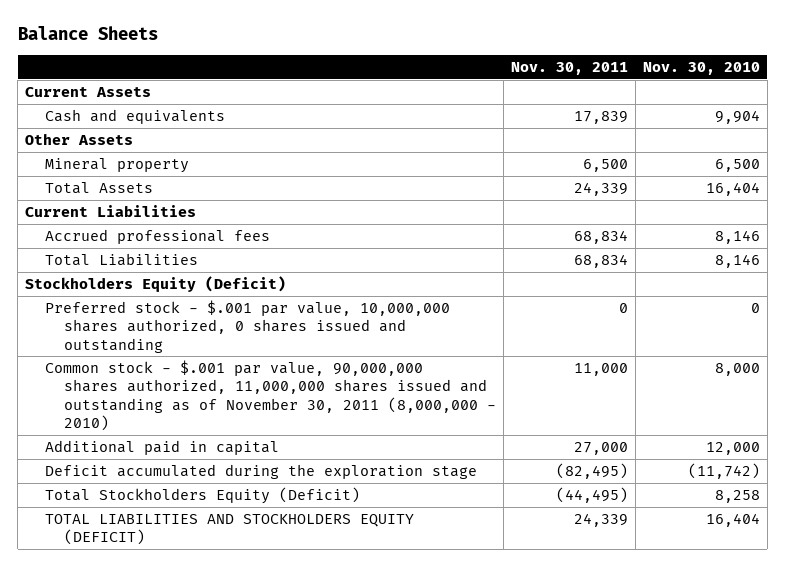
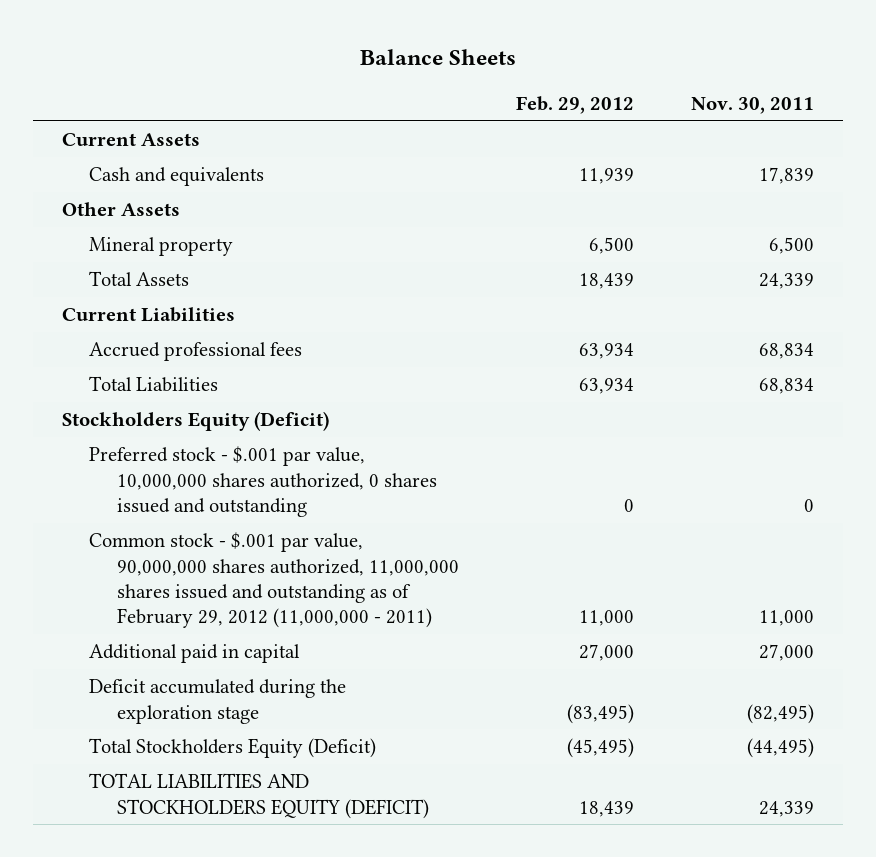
[642,62,760,76] Nov. 30, 2010 -> none
none -> [516,95,635,114] Feb. 29, 2012
[44,360,496,431] Common stock - $.001 par value, 90,000,000 shares authorized, 11,000,000 shares issued and outstanding as of November 30, 2011 (8,000,000 - 2010) -> [89,532,459,629] Common stock - $.001 par value, 90,000,000 shares authorized, 11,000,000 shares issued and outstanding as of February 29, 2012 (11,000,000 - 2011)

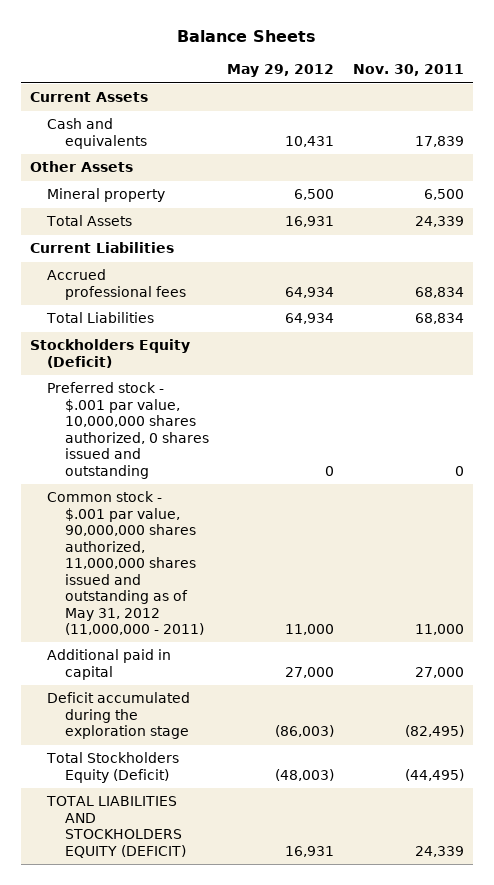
[516,95,635,114] Feb. 29, 2012 -> none
none -> [227,64,335,78] May 29, 2012
[89,532,459,629] Common stock - $.001 par value, 90,000,000 shares authorized, 11,000,000 shares issued and outstanding as of February 29, 2012 (11,000,000 - 2011) -> [47,491,204,636] Common stock - $.001 par value, 90,000,000 shares authorized, 11,000,000 shares issued and outstanding as of May 31, 2012 (11,000,000 - 2011)

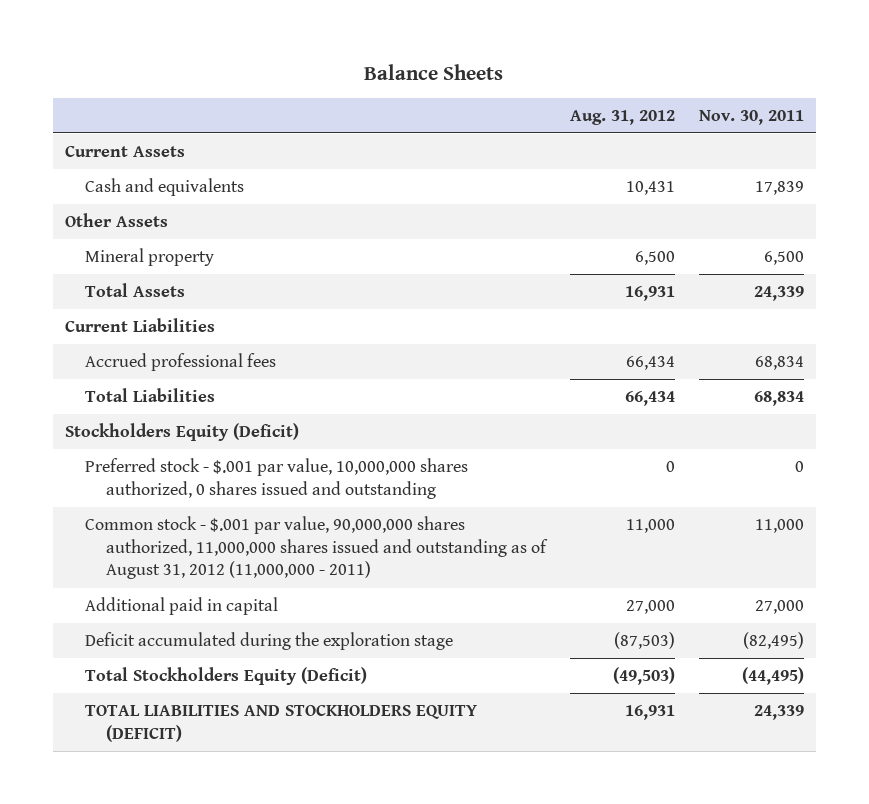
[227,64,335,78] May 29, 2012 -> none
none -> [569,109,675,125] Aug. 31, 2012
[47,491,204,636] Common stock - $.001 par value, 90,000,000 shares authorized, 11,000,000 shares issued and outstanding as of May 31, 2012 (11,000,000 - 2011) -> [85,516,548,580] Common stock - $.001 par value, 90,000,000 shares authorized, 11,000,000 shares issued and outstanding as of August 31, 2012 (11,000,000 - 2011)

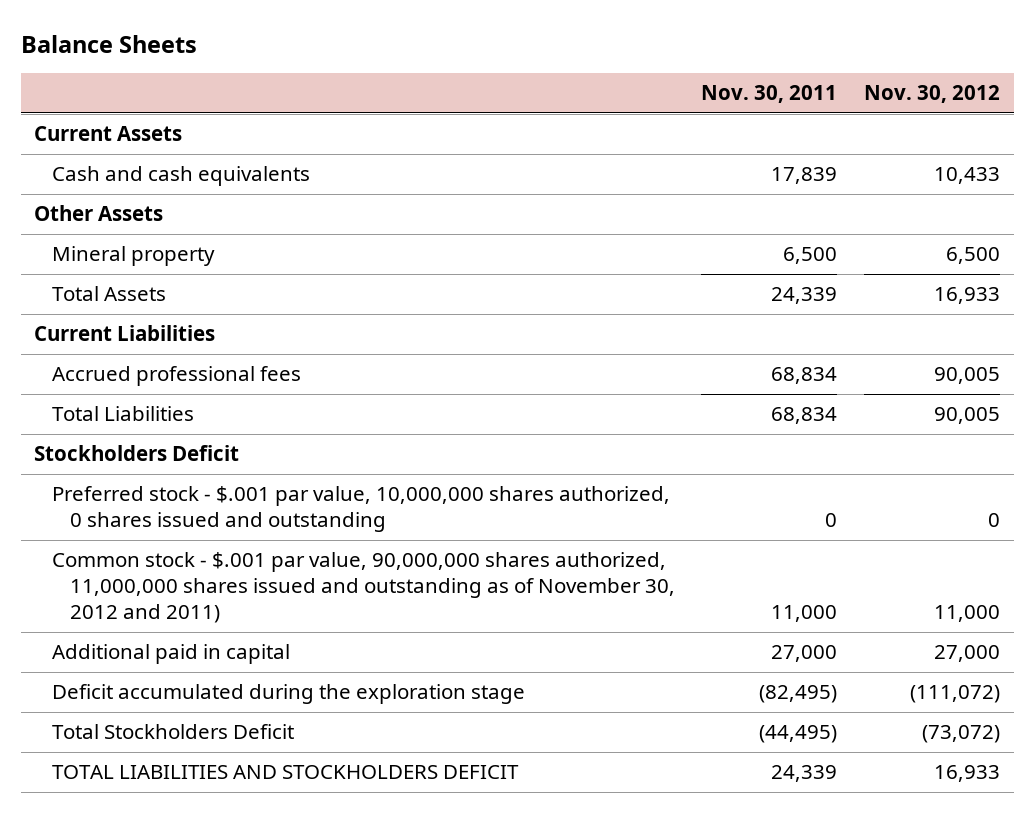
[569,109,675,125] Aug. 31, 2012 -> none
none -> [864,85,1001,104] Nov. 30, 2012
[85,178,245,197] Cash and equivalents -> [51,166,310,187] Cash and cash equivalents
[64,423,299,442] Stockholders Equity (Deficit) -> [34,445,240,462] Stockholders Deficit
[85,516,548,580] Common stock - $.001 par value, 90,000,000 shares authorized, 11,000,000 shares issued and outstanding as of August 31, 2012 (11,000,000 - 2011) -> [51,552,675,624] Common stock - $.001 par value, 90,000,000 shares authorized, 11,000,000 shares issued and outstanding as of November 30, 2012 and 2011)
[85,667,368,686] Total Stockholders Equity (Deficit) -> [51,724,294,740] Total Stockholders Deficit
[85,705,478,742] TOTAL LIABILITIES AND STOCKHOLDERS EQUITY (DEFICIT) -> [51,765,519,780] TOTAL LIABILITIES AND STOCKHOLDERS DEFICIT

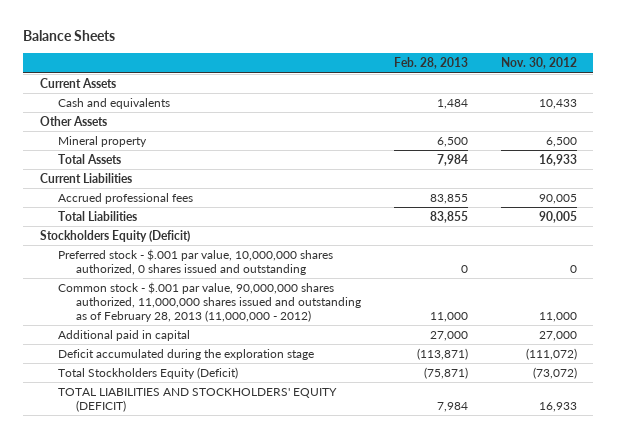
[701,85,838,104] Nov. 30, 2011 -> none
none -> [393,57,468,70] Feb. 28, 2013
[51,166,310,187] Cash and cash equivalents -> [57,97,170,109] Cash and equivalents
[34,445,240,462] Stockholders Deficit -> [39,229,190,242] Stockholders Equity (Deficit)
[51,552,675,624] Common stock - $.001 par value, 90,000,000 shares authorized, 11,000,000 shares issued and outstanding as of November 30, 2012 and 2011) -> [57,281,361,322] Common stock - $.001 par value, 90,000,000 shares authorized, 11,000,000 shares issued and outstanding as of February 28, 2013 (11,000,000 - 2012)
[51,724,294,740] Total Stockholders Deficit -> [57,366,238,379] Total Stockholders Equity (Deficit)
[51,765,519,780] TOTAL LIABILITIES AND STOCKHOLDERS DEFICIT -> [57,387,337,412] TOTAL LIABILITIES AND STOCKHOLDERS' EQUITY (DEFICIT)

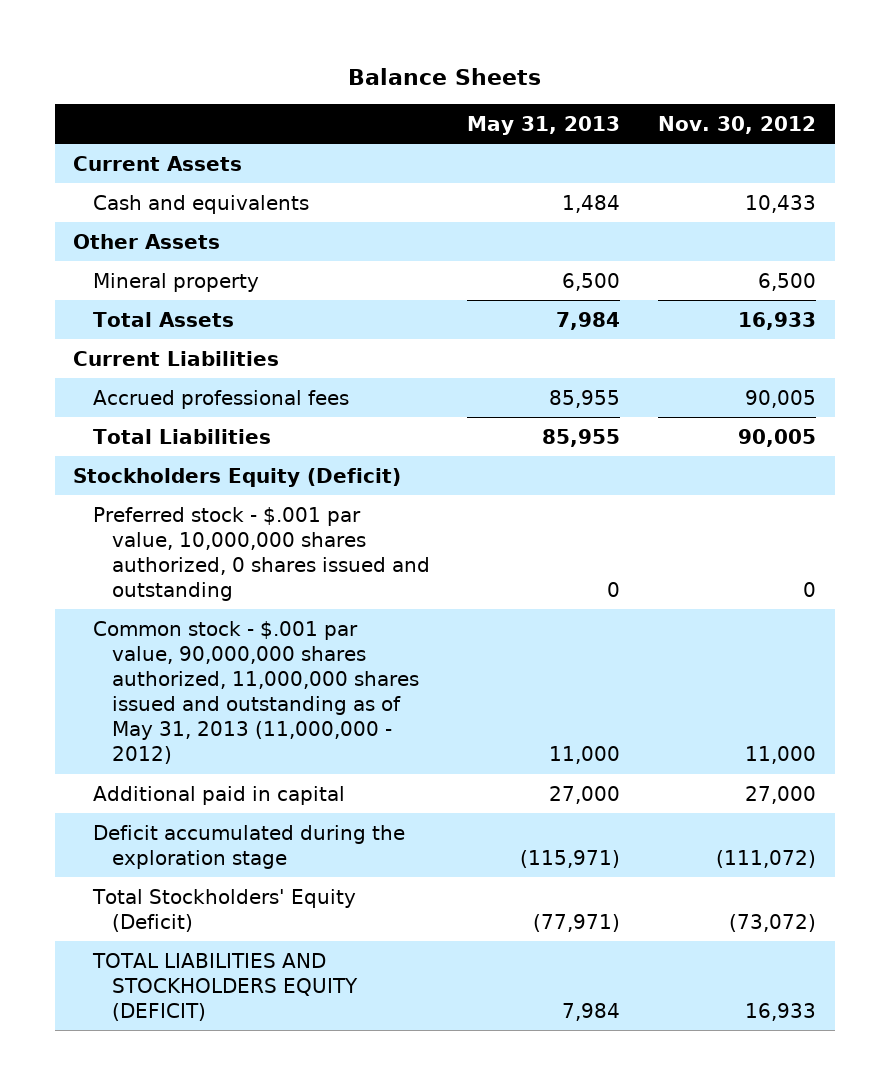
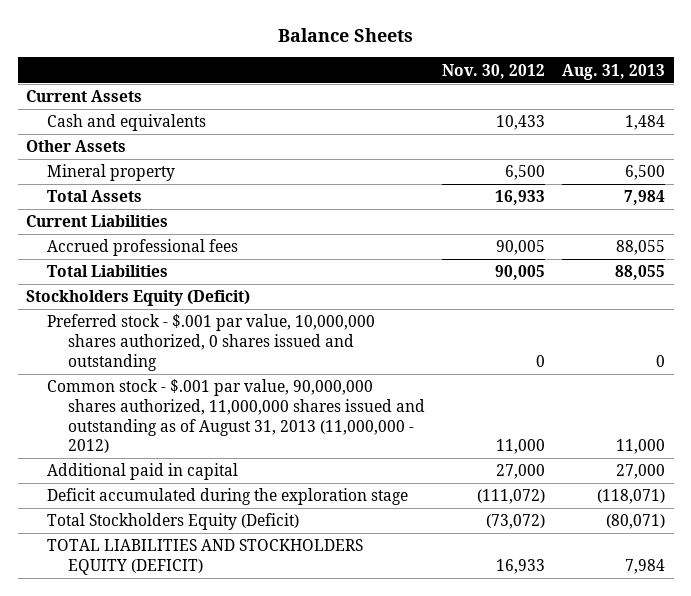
[467,115,621,135] May 31, 2013 -> none
none -> [562,63,666,80] Aug. 31, 2013
[92,620,420,765] Common stock - $.001 par value, 90,000,000 shares authorized, 11,000,000 shares issued and outstanding as of May 31, 2013 (11,000,000 - 2012) -> [46,379,425,454] Common stock - $.001 par value, 90,000,000 shares authorized, 11,000,000 shares issued and outstanding as of August 31, 2013 (11,000,000 - 2012)
[91,888,356,932] Total Stockholders' Equity (Deficit) -> [46,513,299,531] Total Stockholders Equity (Deficit)

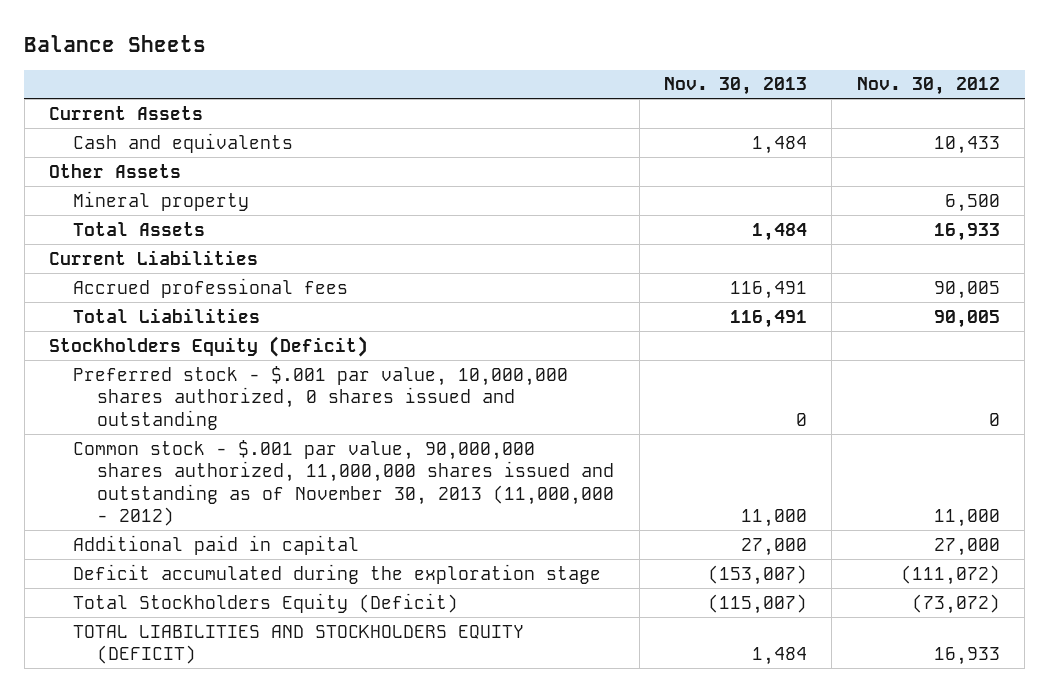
[562,63,666,80] Aug. 31, 2013 -> none
none -> [664,77,808,96] Nov. 30, 2013
[46,379,425,454] Common stock - $.001 par value, 90,000,000 shares authorized, 11,000,000 shares issued and outstanding as of August 31, 2013 (11,000,000 - 2012) -> [73,439,615,527] Common stock - $.001 par value, 90,000,000 shares authorized, 11,000,000 shares issued and outstanding as of November 30, 2013 (11,000,000 - 2012)

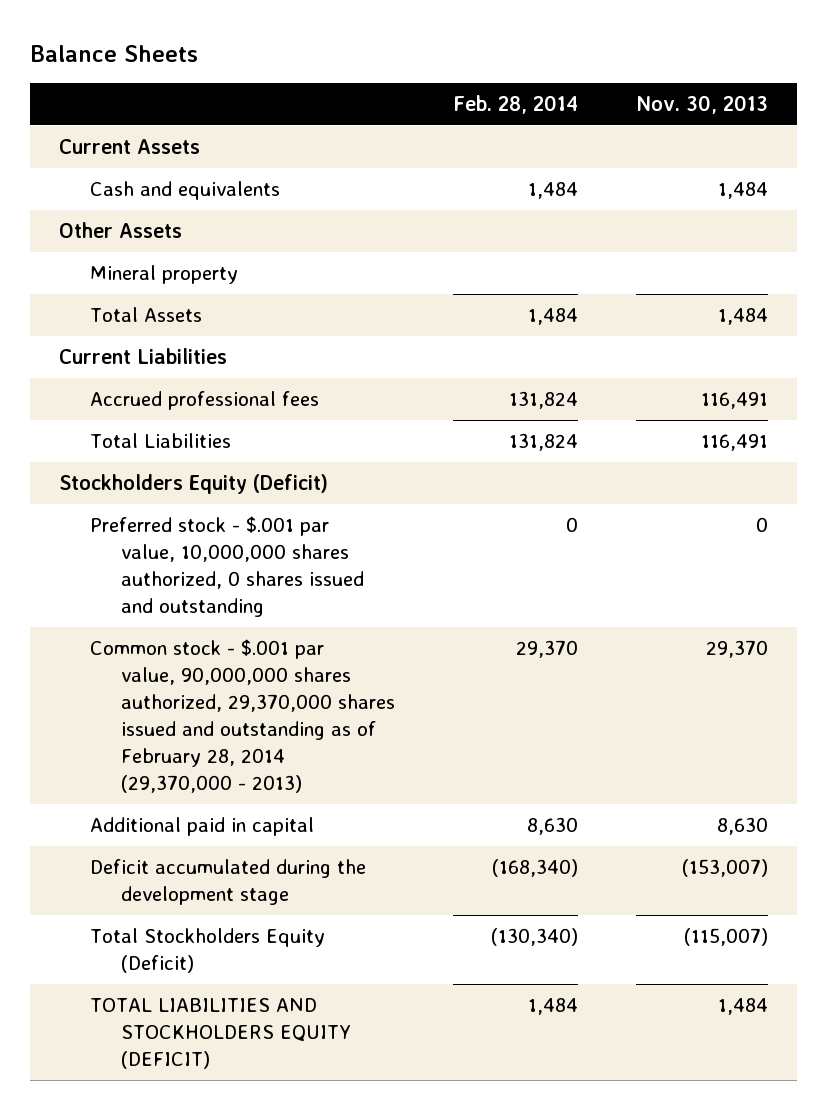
[856,77,1000,96] Nov. 30, 2012 -> none
none -> [453,95,579,115] Feb. 28, 2014
[73,439,615,527] Common stock - $.001 par value, 90,000,000 shares authorized, 11,000,000 shares issued and outstanding as of November 30, 2013 (11,000,000 - 2012) -> [90,638,396,793] Common stock - $.001 par value, 90,000,000 shares authorized, 29,370,000 shares issued and outstanding as of February 28, 2014 (29,370,000 - 2013)
[741,509,808,528] 11,000 -> [706,639,769,658] 29,370
[741,537,808,556] 27,000 -> [717,816,769,835] 8,630
[73,563,602,584] Deficit accumulated during the exploration stage -> [90,858,367,905] Deficit accumulated during the development stage

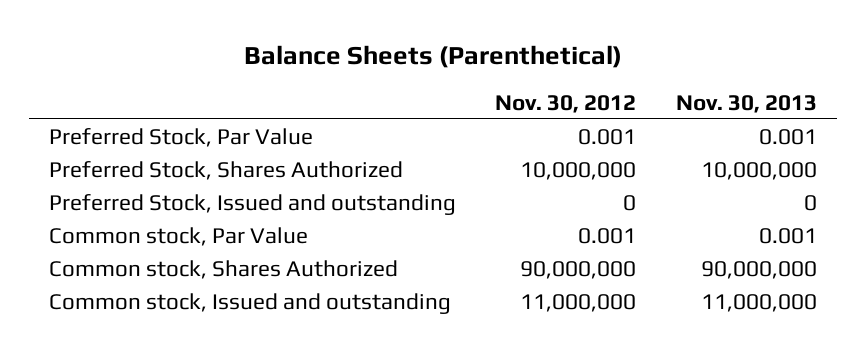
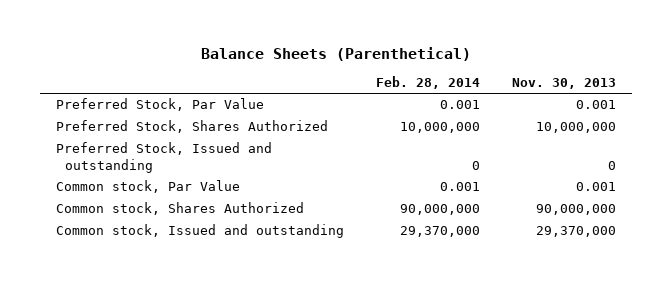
[495,94,637,113] Nov. 30, 2012 -> none
none -> [376,76,481,90] Feb. 28, 2014
[700,293,817,312] 11,000,000 -> [536,226,617,238] 29,370,000

